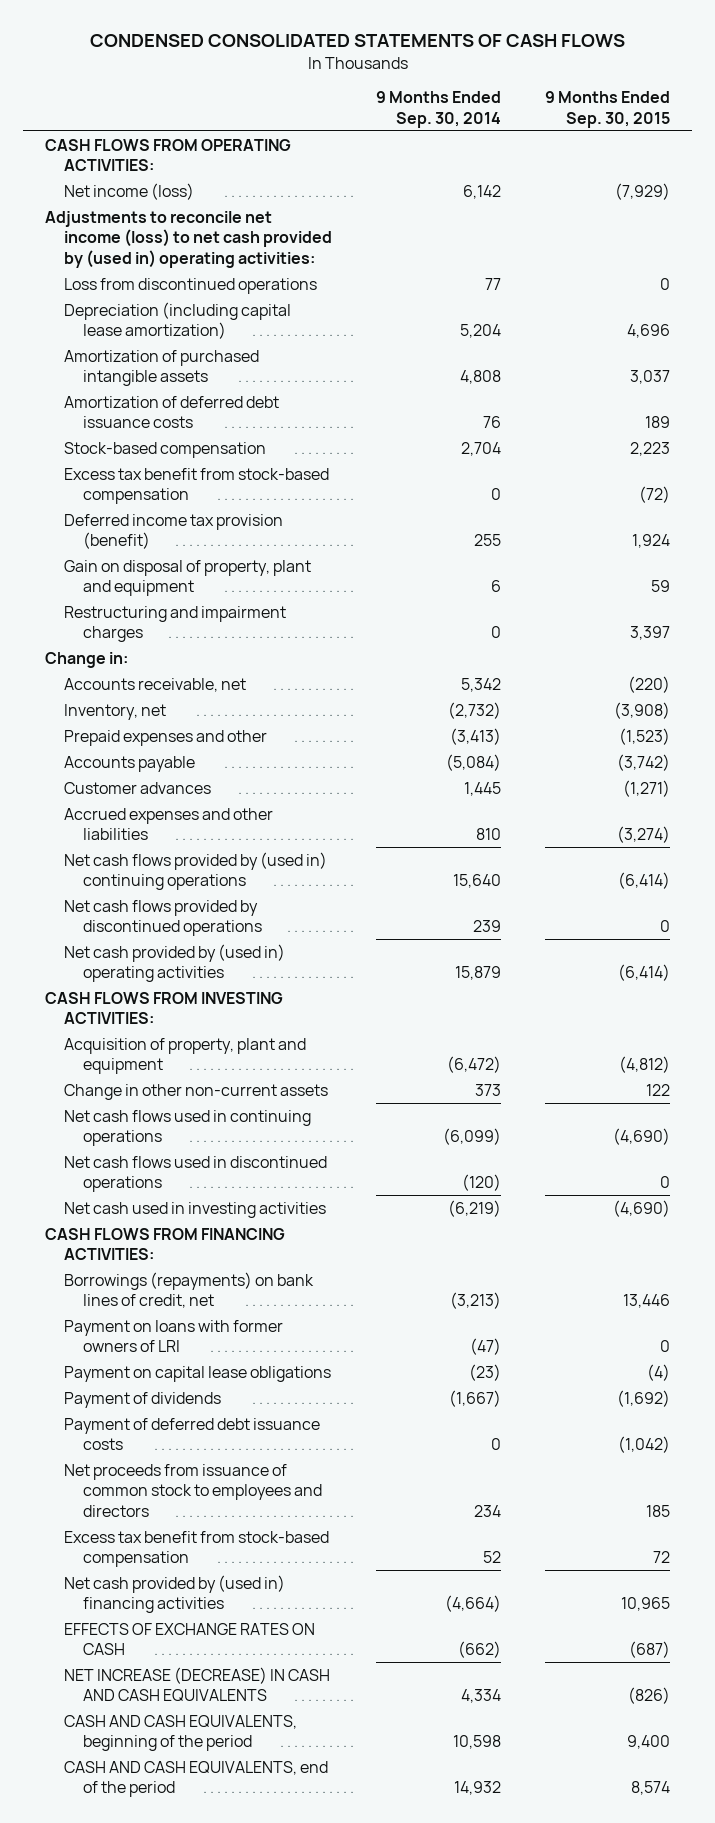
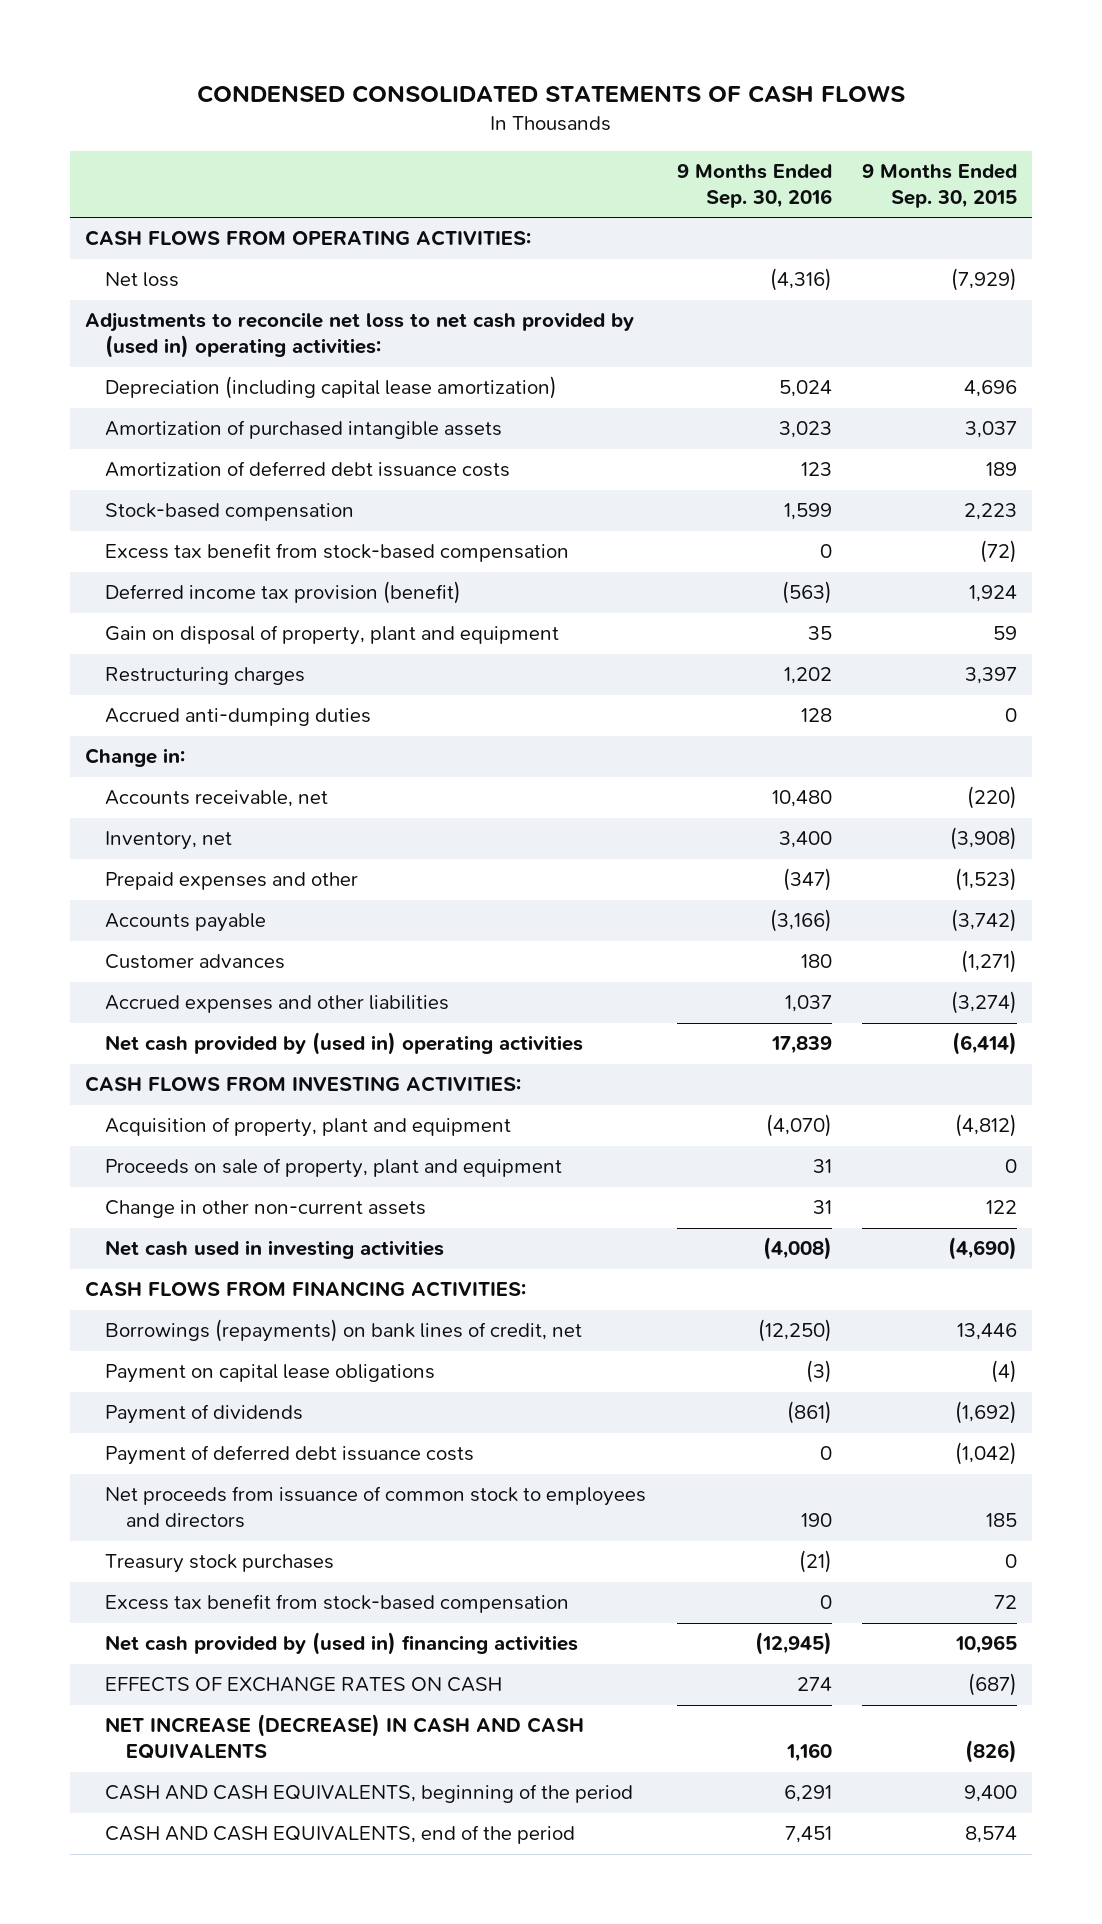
[376,91,502,128] 9 Months Ended Sep. 30, 2014 -> none
none -> [676,164,832,208] 9 Months Ended Sep. 30, 2016
[63,277,317,294] Loss from discontinued operations -> none
[63,182,194,200] Net income (loss) -> [105,272,180,288] Net loss
[44,210,332,268] Adjustments to reconcile net income (loss) to net cash provided by (used in) operating activities: -> [85,312,635,359] Adjustments to reconcile net loss to net cash provided by (used in) operating activities:
[63,605,286,643] Restructuring and impairment charges -> [105,667,306,686] Restructuring charges
none -> [105,708,372,727] Accrued anti-dumping duties
[63,851,327,891] Net cash flows provided by (used in) continuing operations -> none
[63,899,262,937] Net cash flows provided by discontinued operations -> none
none -> [105,1158,563,1179] Proceeds on sale of property, plant and equipment
[63,1109,311,1147] Net cash flows used in continuing operations -> none
[63,1155,327,1193] Net cash flows used in discontinued operations -> none
[63,1319,283,1353] Payment on loans with former owners of LRI -> none
none -> [105,1554,335,1574] Treasury stock purchases

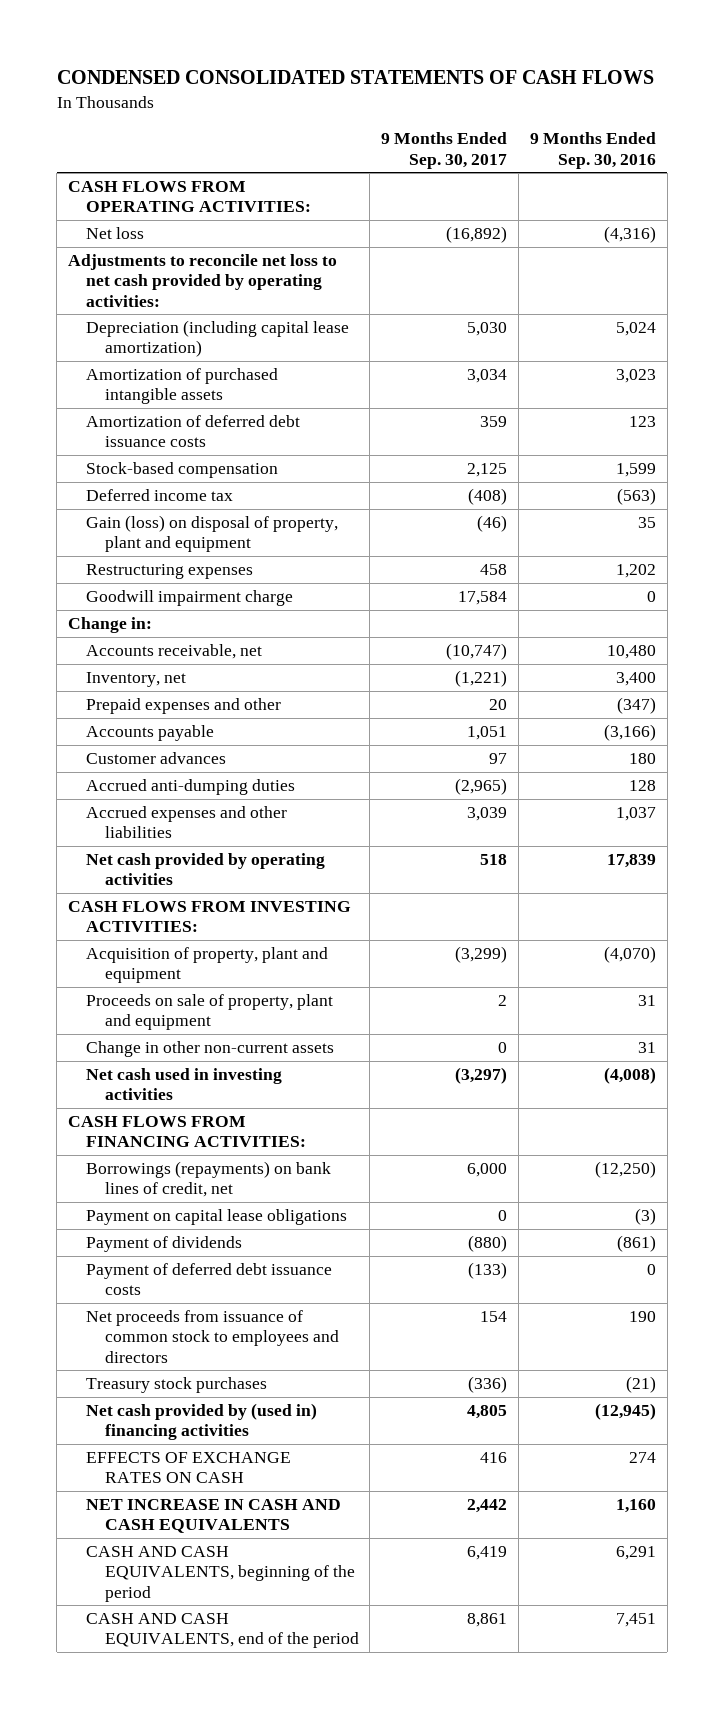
[862,164,1018,208] 9 Months Ended Sep. 30, 2015 -> none
none -> [381,132,508,169] 9 Months Ended Sep. 30, 2017
[85,312,635,359] Adjustments to reconcile net loss to net cash provided by (used in) operating activities: -> [68,254,338,307] Adjustments to reconcile net loss to net cash provided by operating activities:
[105,543,570,563] Excess tax benefit from stock-based compensation -> none
[105,581,462,605] Deferred income tax provision (benefit) -> [86,489,234,502] Deferred income tax
[105,625,560,646] Gain on disposal of property, plant and equipment -> [86,515,339,553] Gain (loss) on disposal of property, plant and equipment
[105,667,306,686] Restructuring charges -> [86,564,254,580] Restructuring expenses
none -> [86,590,294,607] Goodwill impairment charge
[105,708,372,727] Accrued anti-dumping duties -> [86,779,296,796] Accrued anti-dumping duties
[105,1032,584,1056] Net cash provided by (used in) operating activities -> [86,853,326,886] Net cash provided by operating activities
[105,1594,570,1614] Excess tax benefit from stock-based compensation -> none
[105,1714,585,1760] NET INCREASE (DECREASE) IN CASH AND CASH EQUIVALENTS -> [86,1499,342,1534] NET INCREASE IN CASH AND CASH EQUIVALENTS

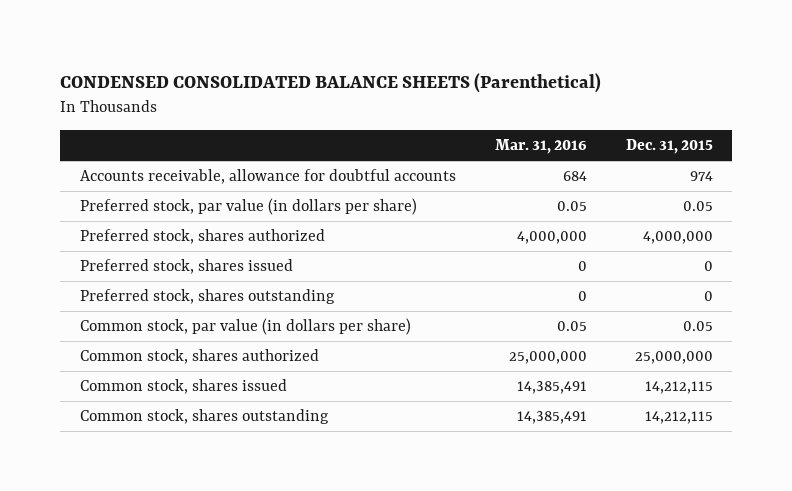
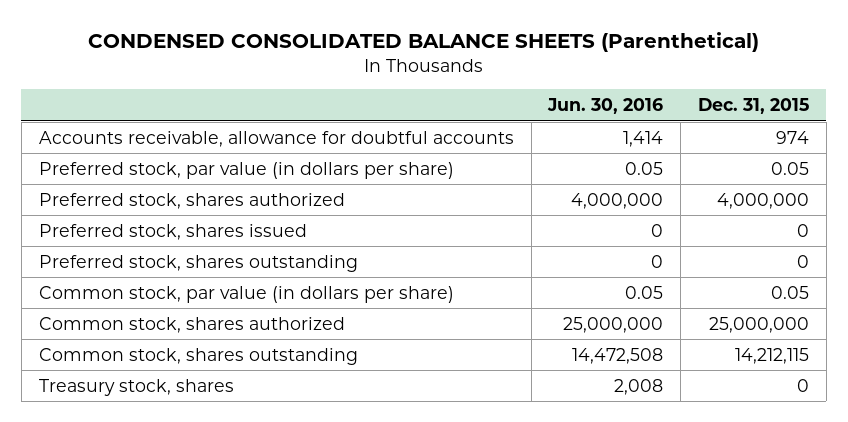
[494,139,587,155] Mar. 31, 2016 -> none
none -> [547,97,664,114] Jun. 30, 2016
[79,379,287,395] Common stock, shares issued -> none
none -> [38,378,234,396] Treasury stock, shares

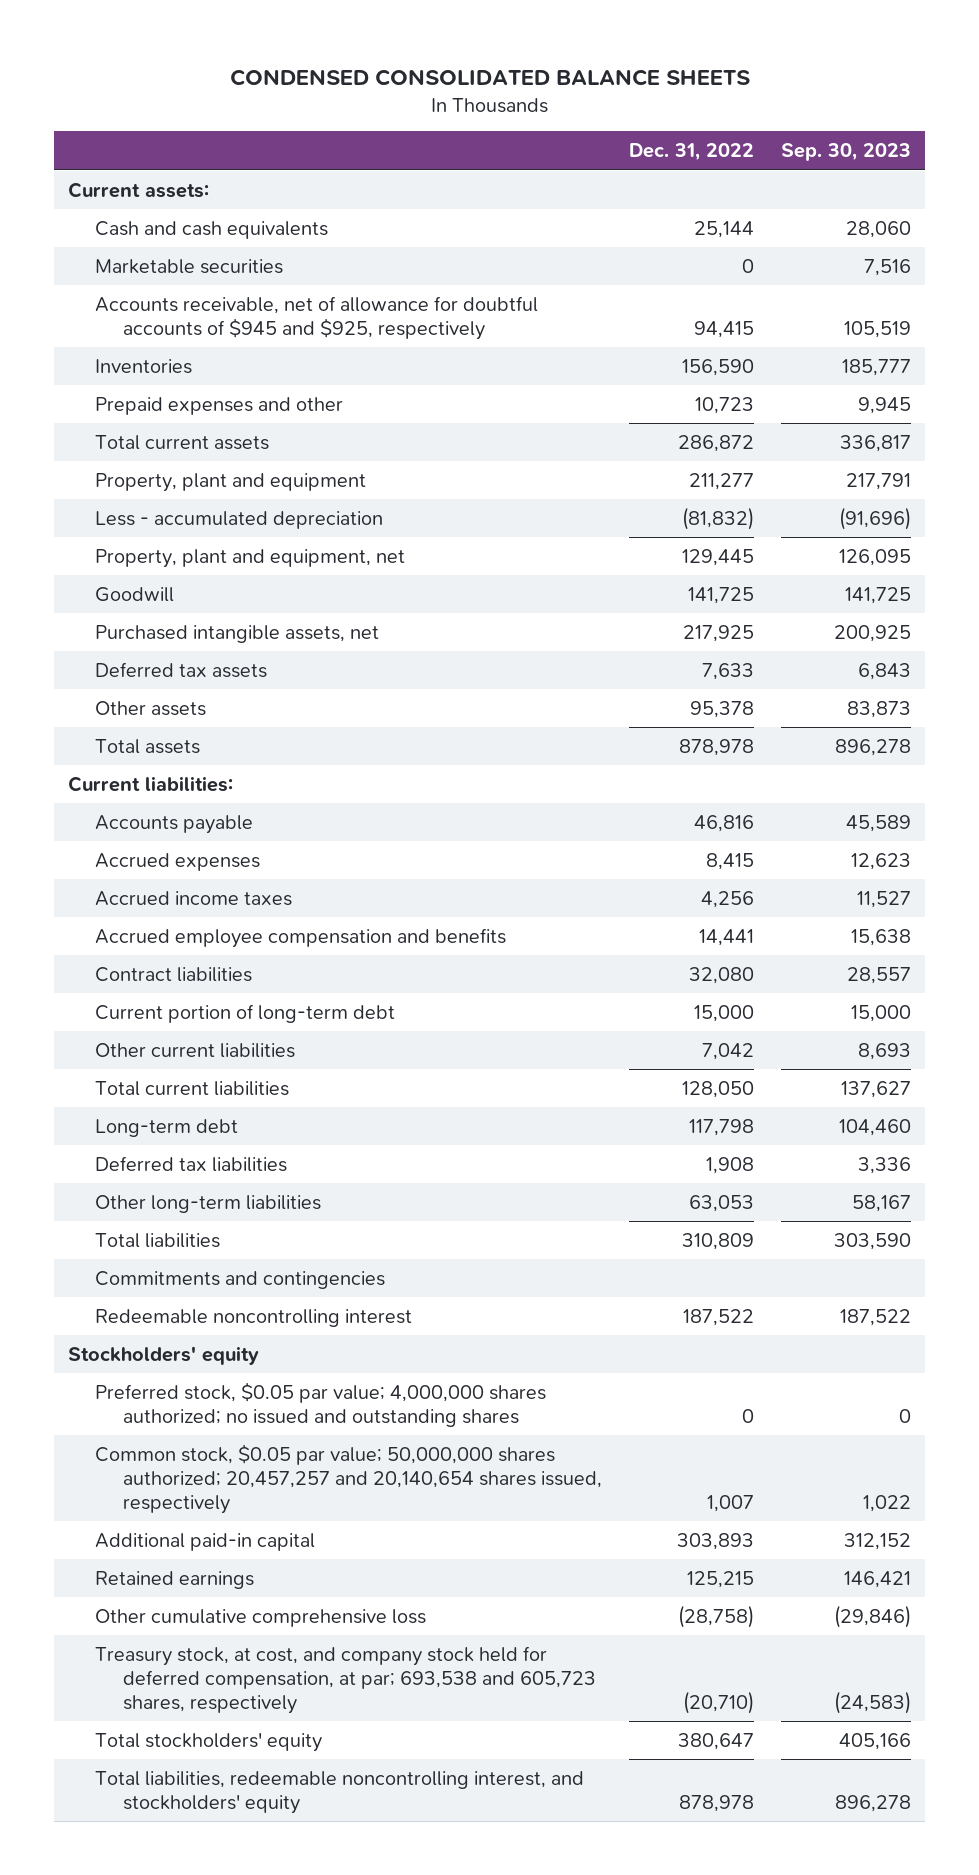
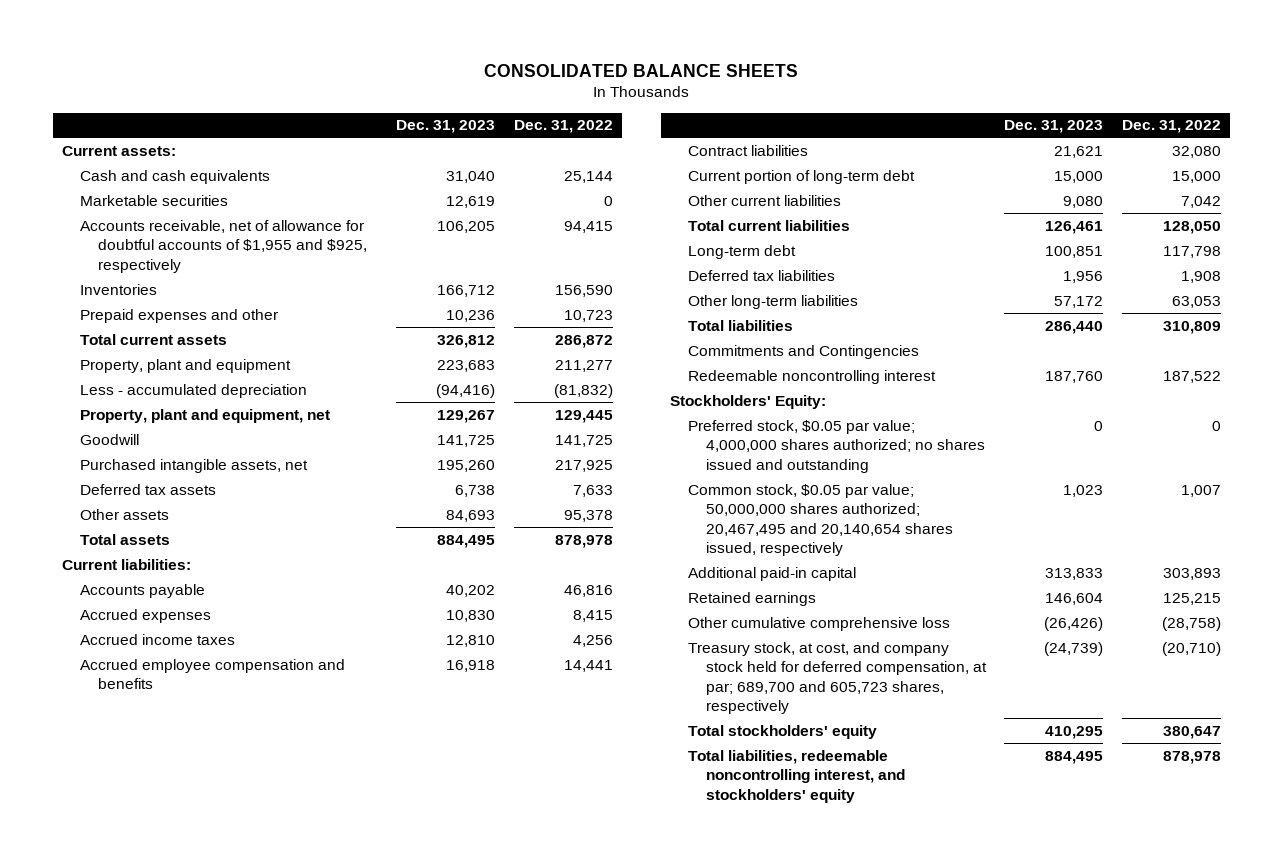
[229,68,750,86] CONDENSED CONSOLIDATED BALANCE SHEETS -> [484,63,799,77] CONSOLIDATED BALANCE SHEETS
[781,143,912,162] Sep. 30, 2023 -> none
none -> [396,120,496,134] Dec. 31, 2023
[95,295,539,340] Accounts receivable, net of allowance for doubtful accounts of $945 and $925, respectively -> [79,219,367,273] Accounts receivable, net of allowance for doubtful accounts of $1,955 and $925, respectively
[95,1270,386,1289] Commitments and contingencies -> [687,344,919,359] Commitments and Contingencies
[67,1345,259,1365] Stockholders' equity -> [669,394,826,409] Stockholders' Equity:
[95,1381,547,1427] Preferred stock, $0.05 par value; 4,000,000 shares authorized; no issued and outstanding shares -> [687,419,985,473] Preferred stock, $0.05 par value; 4,000,000 shares authorized; no shares issued and outstanding
[95,1443,602,1514] Common stock, $0.05 par value; 50,000,000 shares authorized; 20,457,257 and 20,140,654 shares issued, respectively -> [687,483,953,557] Common stock, $0.05 par value; 50,000,000 shares authorized; 20,467,495 and 20,140,654 shares issued, respectively
[95,1645,596,1714] Treasury stock, at cost, and company stock held for deferred compensation, at par; 693,538 and 605,723 shares, respectively -> [687,641,987,715] Treasury stock, at cost, and company stock held for deferred compensation, at par; 689,700 and 605,723 shares, respectively

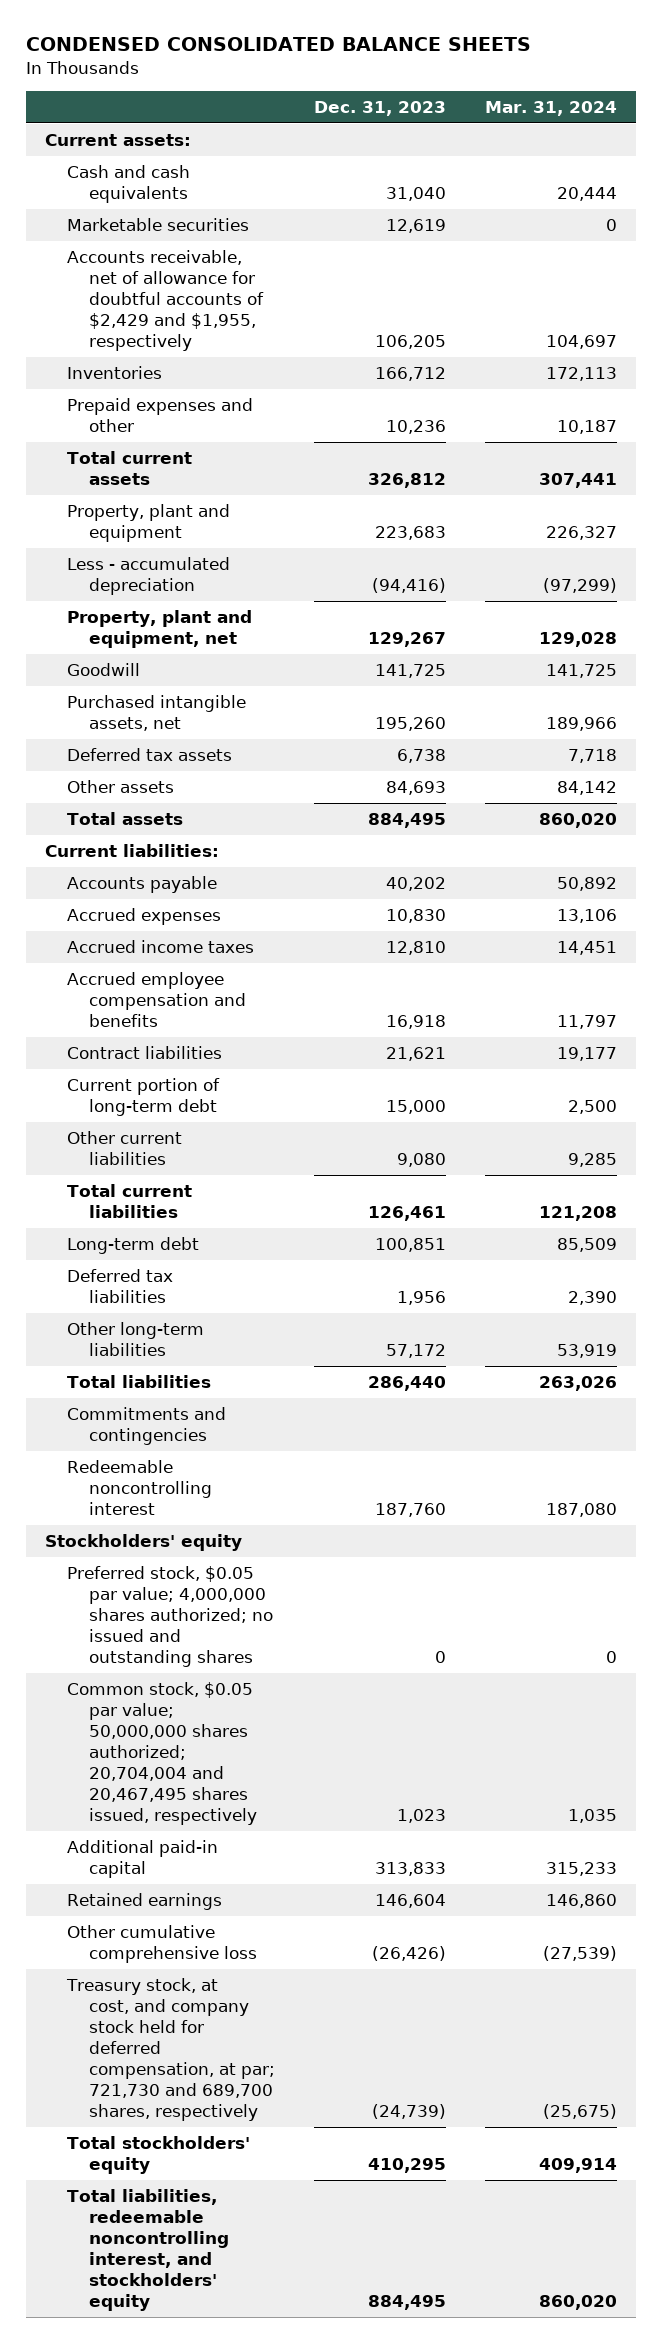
[484,63,799,77] CONSOLIDATED BALANCE SHEETS -> [25,37,531,52] CONDENSED CONSOLIDATED BALANCE SHEETS
[513,120,613,134] Dec. 31, 2022 -> none
none -> [484,100,617,116] Mar. 31, 2024
[79,219,367,273] Accounts receivable, net of allowance for doubtful accounts of $1,955 and $925, respectively -> [67,250,265,352] Accounts receivable, net of allowance for doubtful accounts of $2,429 and $1,955, respectively
[687,344,919,359] Commitments and Contingencies -> [67,1407,227,1446] Commitments and contingencies
[669,394,826,409] Stockholders' Equity: -> [44,1534,242,1552] Stockholders' equity
[687,419,985,473] Preferred stock, $0.05 par value; 4,000,000 shares authorized; no shares issued and outstanding -> [67,1566,274,1668] Preferred stock, $0.05 par value; 4,000,000 shares authorized; no issued and outstanding shares
[687,483,953,557] Common stock, $0.05 par value; 50,000,000 shares authorized; 20,467,495 and 20,140,654 shares issued, respectively -> [67,1682,258,1826] Common stock, $0.05 par value; 50,000,000 shares authorized; 20,704,004 and 20,467,495 shares issued, respectively
[687,641,987,715] Treasury stock, at cost, and company stock held for deferred compensation, at par; 689,700 and 605,723 shares, respectively -> [66,1978,276,2122] Treasury stock, at cost, and company stock held for deferred compensation, at par; 721,730 and 689,700 shares, respectively

